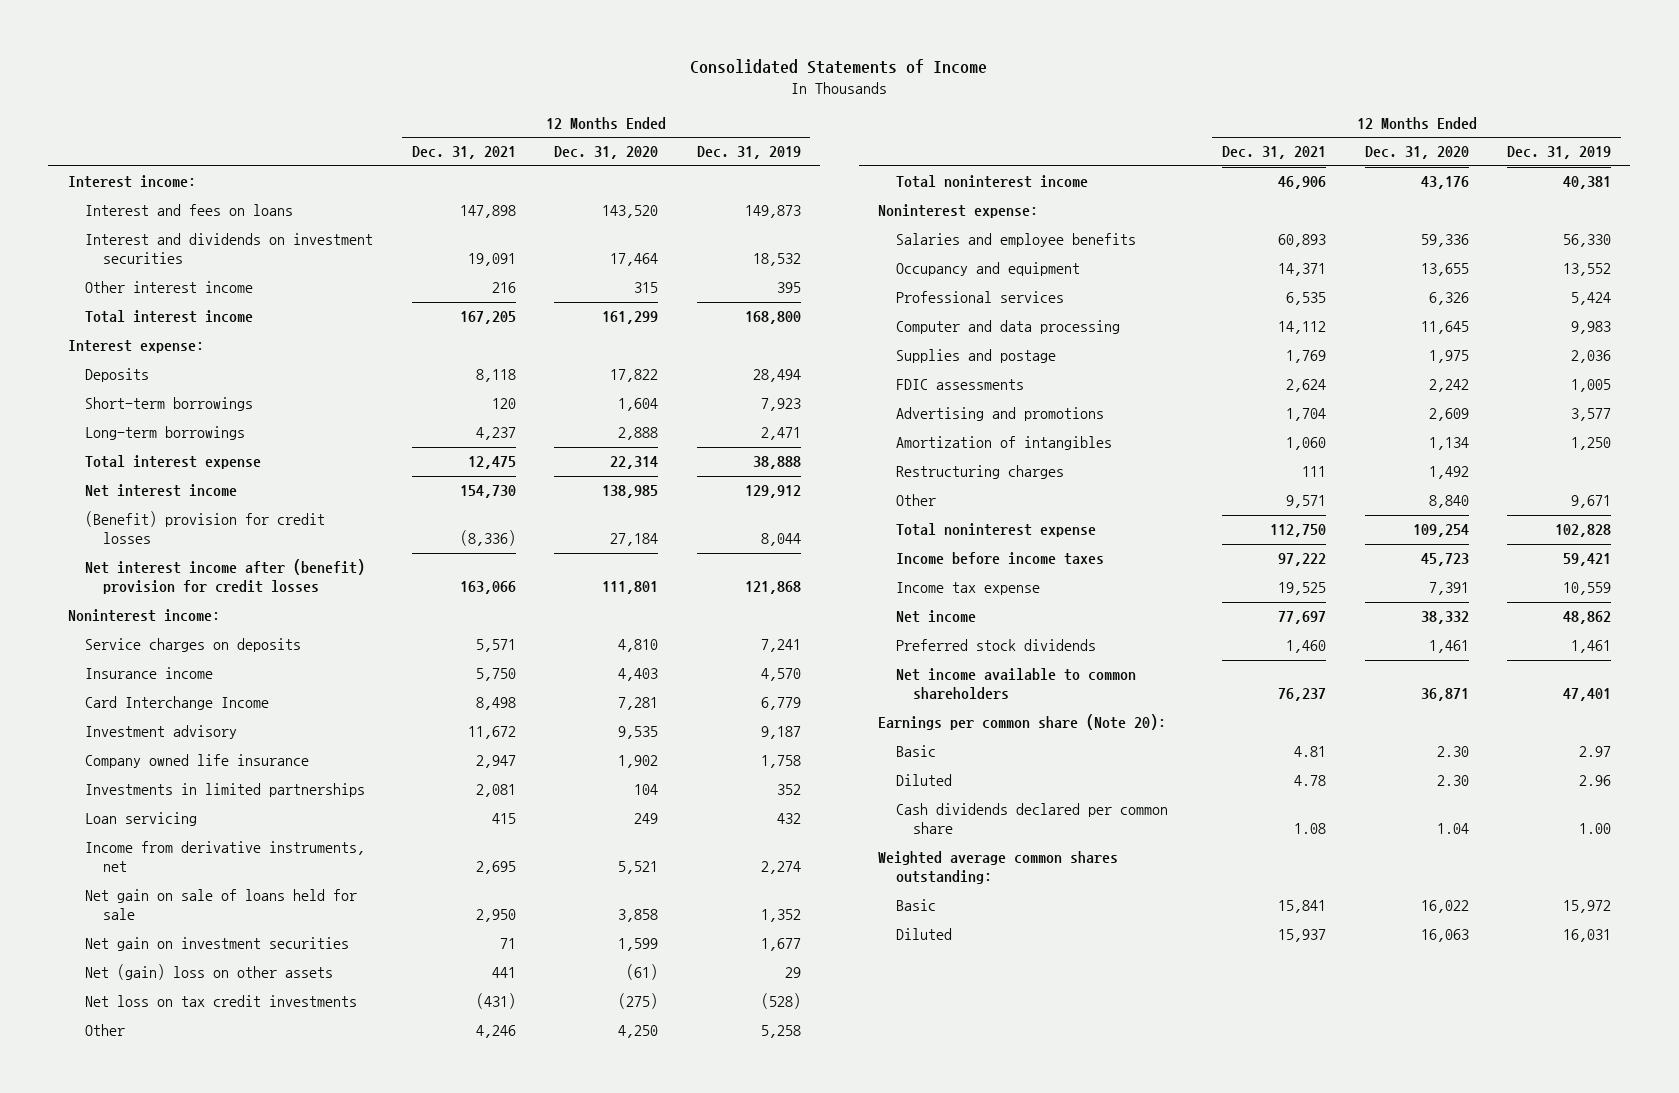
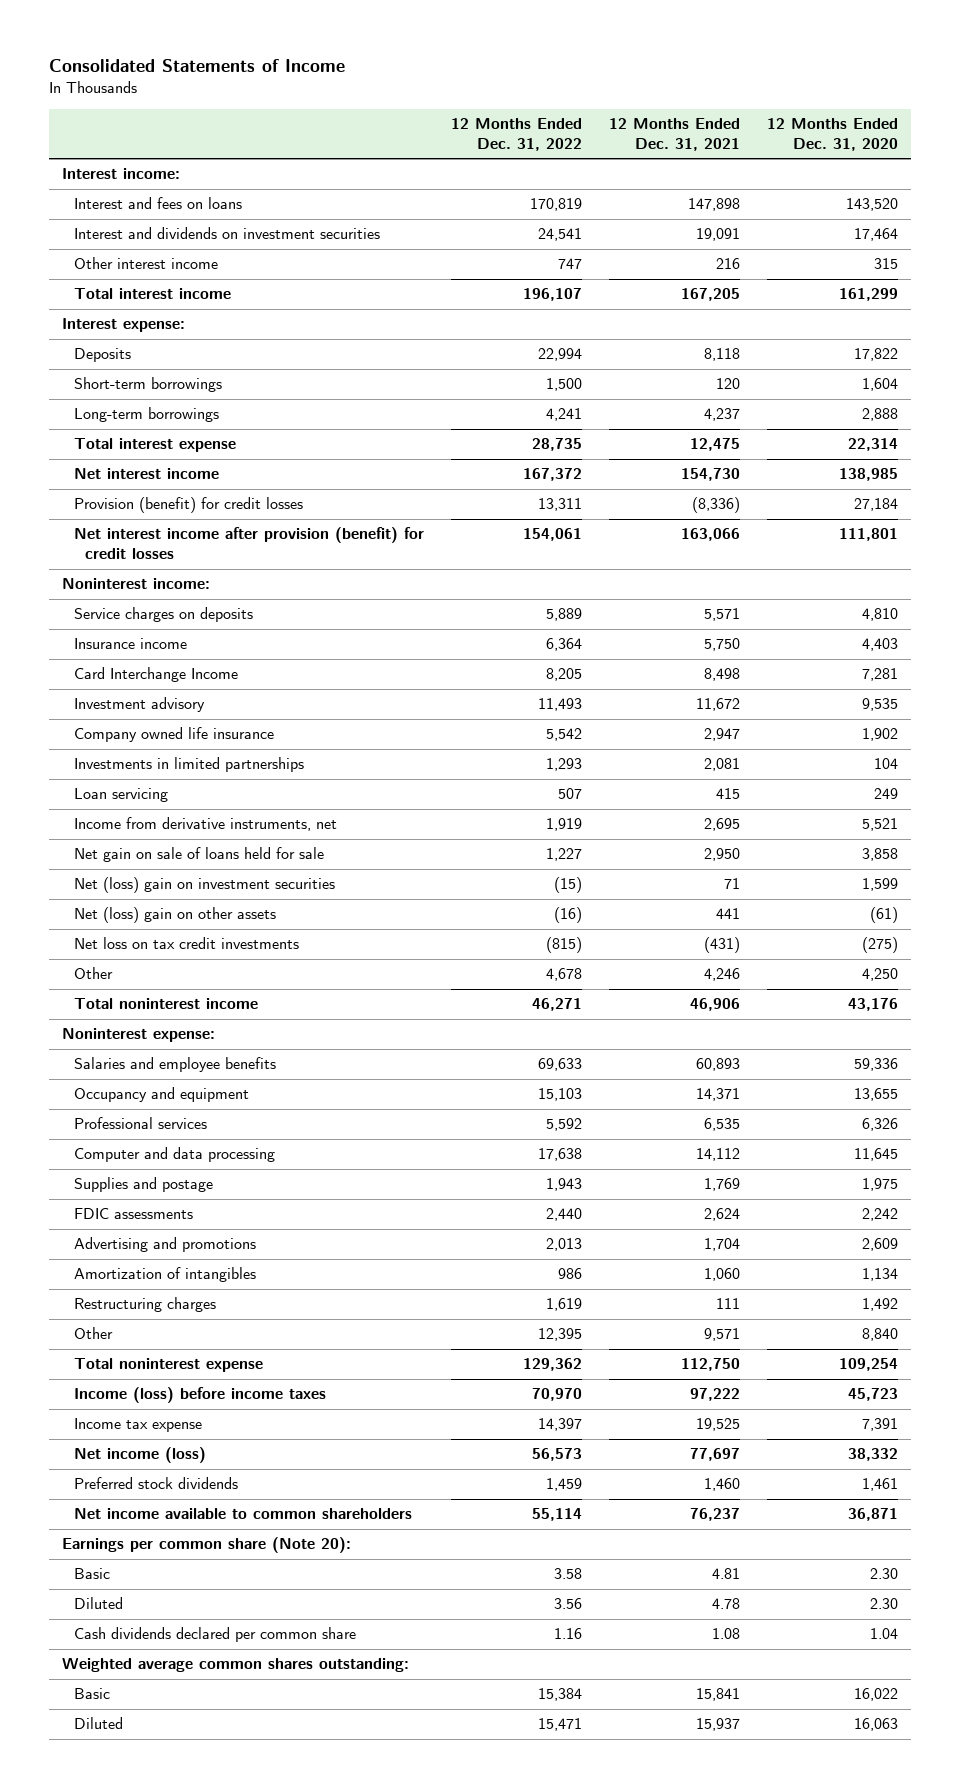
[696,146,801,160] Dec. 31, 2019 -> none
none -> [450,117,582,151] 12 Months Ended Dec. 31, 2022
[85,511,326,545] (Benefit) provision for credit losses -> [73,497,303,514] Provision (benefit) for credit losses
[85,559,366,595] Net interest income after (benefit) provision for credit losses -> [73,527,424,560] Net interest income after provision (benefit) for credit losses
[85,937,350,952] Net gain on investment securities -> [73,877,335,894] Net (loss) gain on investment securities
[85,964,334,981] Net (gain) loss on other assets -> [73,907,276,924] Net (loss) gain on other assets
[895,552,1104,566] Income before income taxes -> [73,1387,326,1404] Income (loss) before income taxes
[895,610,976,624] Net income -> [73,1447,206,1464] Net income (loss)

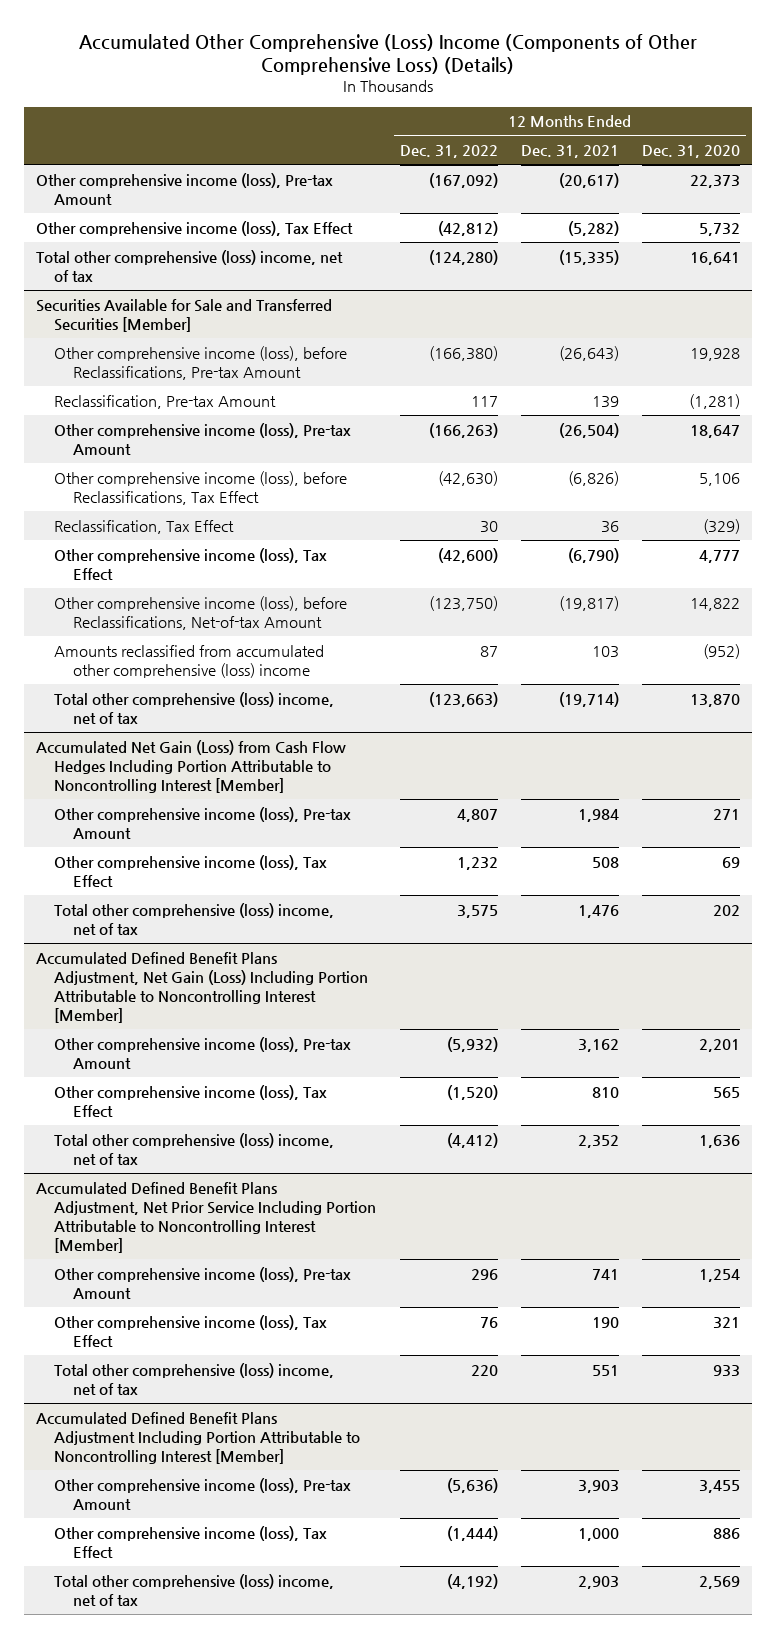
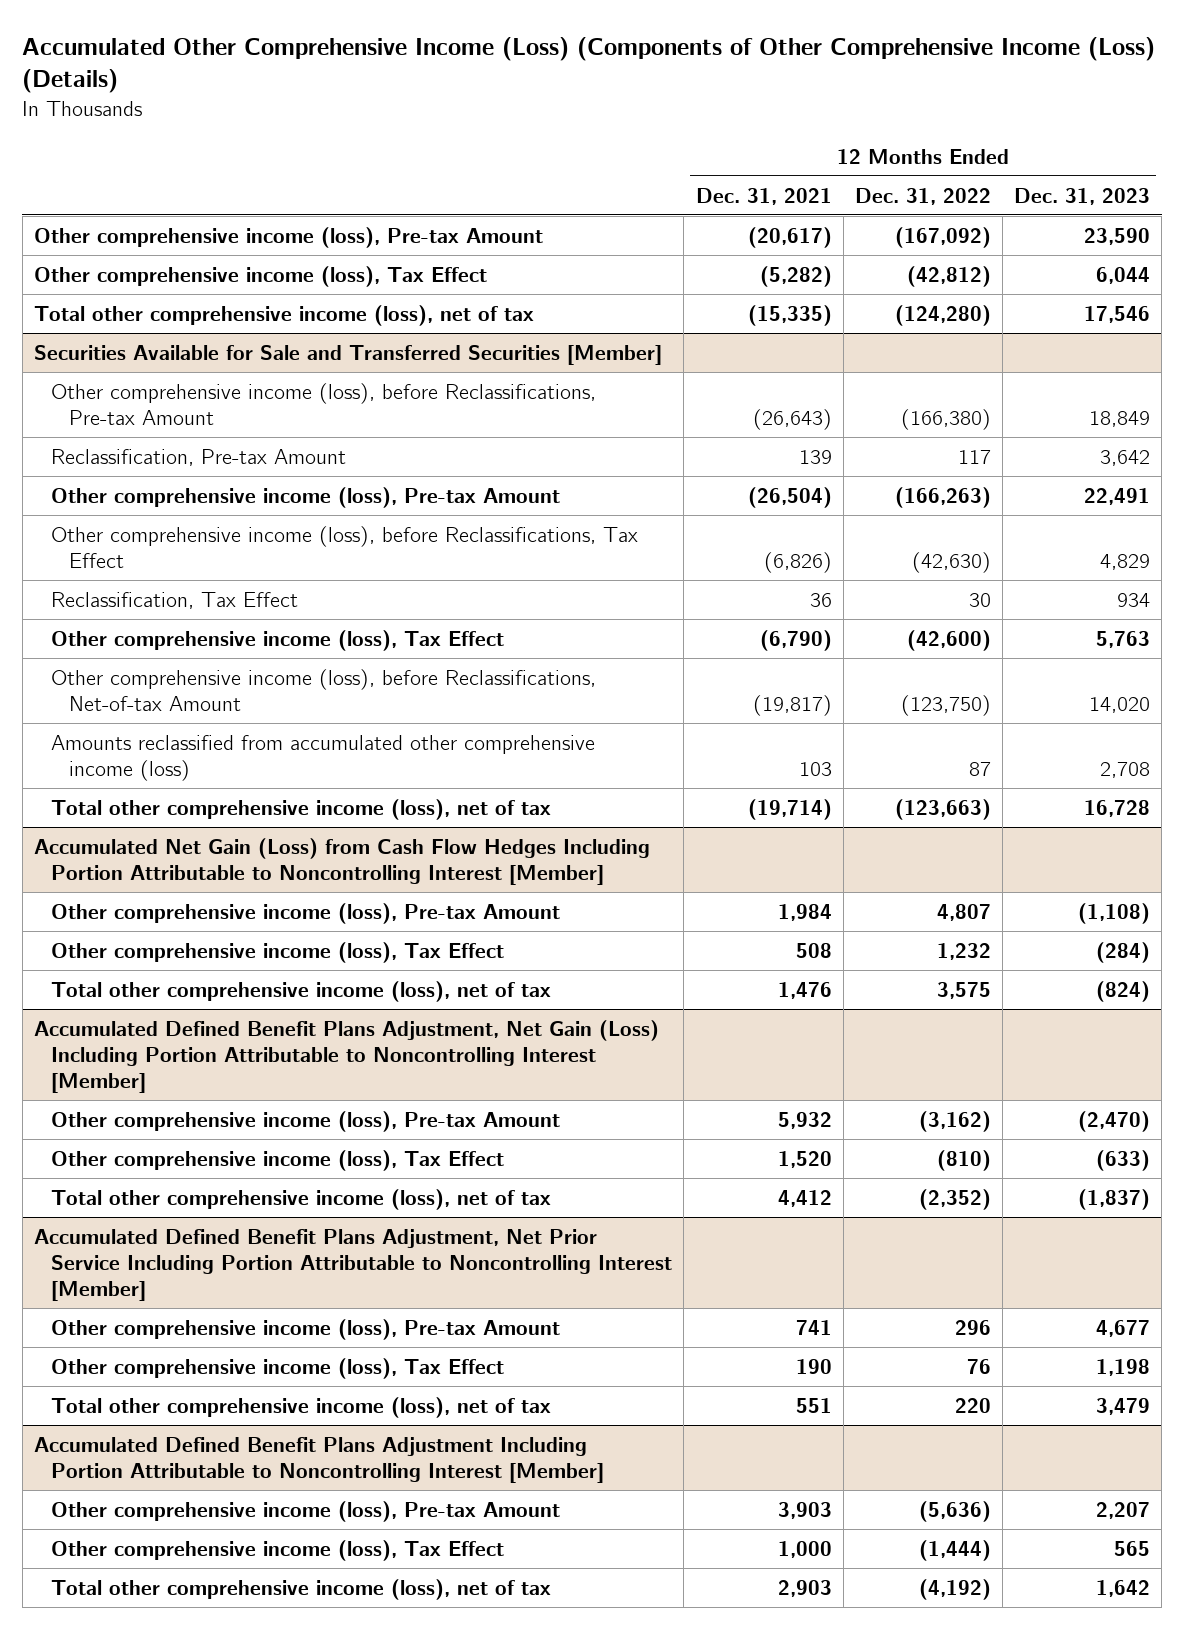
[78,33,697,75] Accumulated Other Comprehensive (Loss) Income (Components of Other Comprehensive Loss) (Details) -> [22,36,1156,94] Accumulated Other Comprehensive Income (Loss) (Components of Other Comprehensive Income (Loss) (Details)
[642,145,741,159] Dec. 31, 2020 -> none
none -> [1014,187,1151,205] Dec. 31, 2023
[35,249,343,282] Total other comprehensive (loss) income, net of tax -> [33,304,534,326] Total other comprehensive income (loss), net of tax
[54,644,325,678] Amounts reclassified from accumulated other comprehensive (loss) income -> [51,734,596,781] Amounts reclassified from accumulated other comprehensive income (loss)
[54,691,335,724] Total other comprehensive (loss) income, net of tax -> [51,798,552,820] Total other comprehensive income (loss), net of tax
[54,902,335,935] Total other comprehensive (loss) income, net of tax -> [51,980,552,1002] Total other comprehensive income (loss), net of tax
[446,1036,498,1052] (5,932) -> [918,1110,991,1132] (3,162)
[577,1038,619,1052] 3,162 -> [777,1111,832,1129] 5,932
[446,1084,498,1100] (1,520) -> [936,1149,991,1171] (810)
[591,1086,619,1098] 810 -> [777,1150,832,1168] 1,520
[54,1132,335,1165] Total other comprehensive (loss) income, net of tax -> [51,1188,552,1210] Total other comprehensive income (loss), net of tax
[446,1132,498,1148] (4,412) -> [918,1188,991,1210] (2,352)
[577,1134,619,1148] 2,352 -> [777,1189,832,1207] 4,412
[54,1362,335,1395] Total other comprehensive (loss) income, net of tax -> [51,1396,552,1418] Total other comprehensive income (loss), net of tax
[54,1573,335,1606] Total other comprehensive (loss) income, net of tax -> [51,1578,552,1600] Total other comprehensive income (loss), net of tax

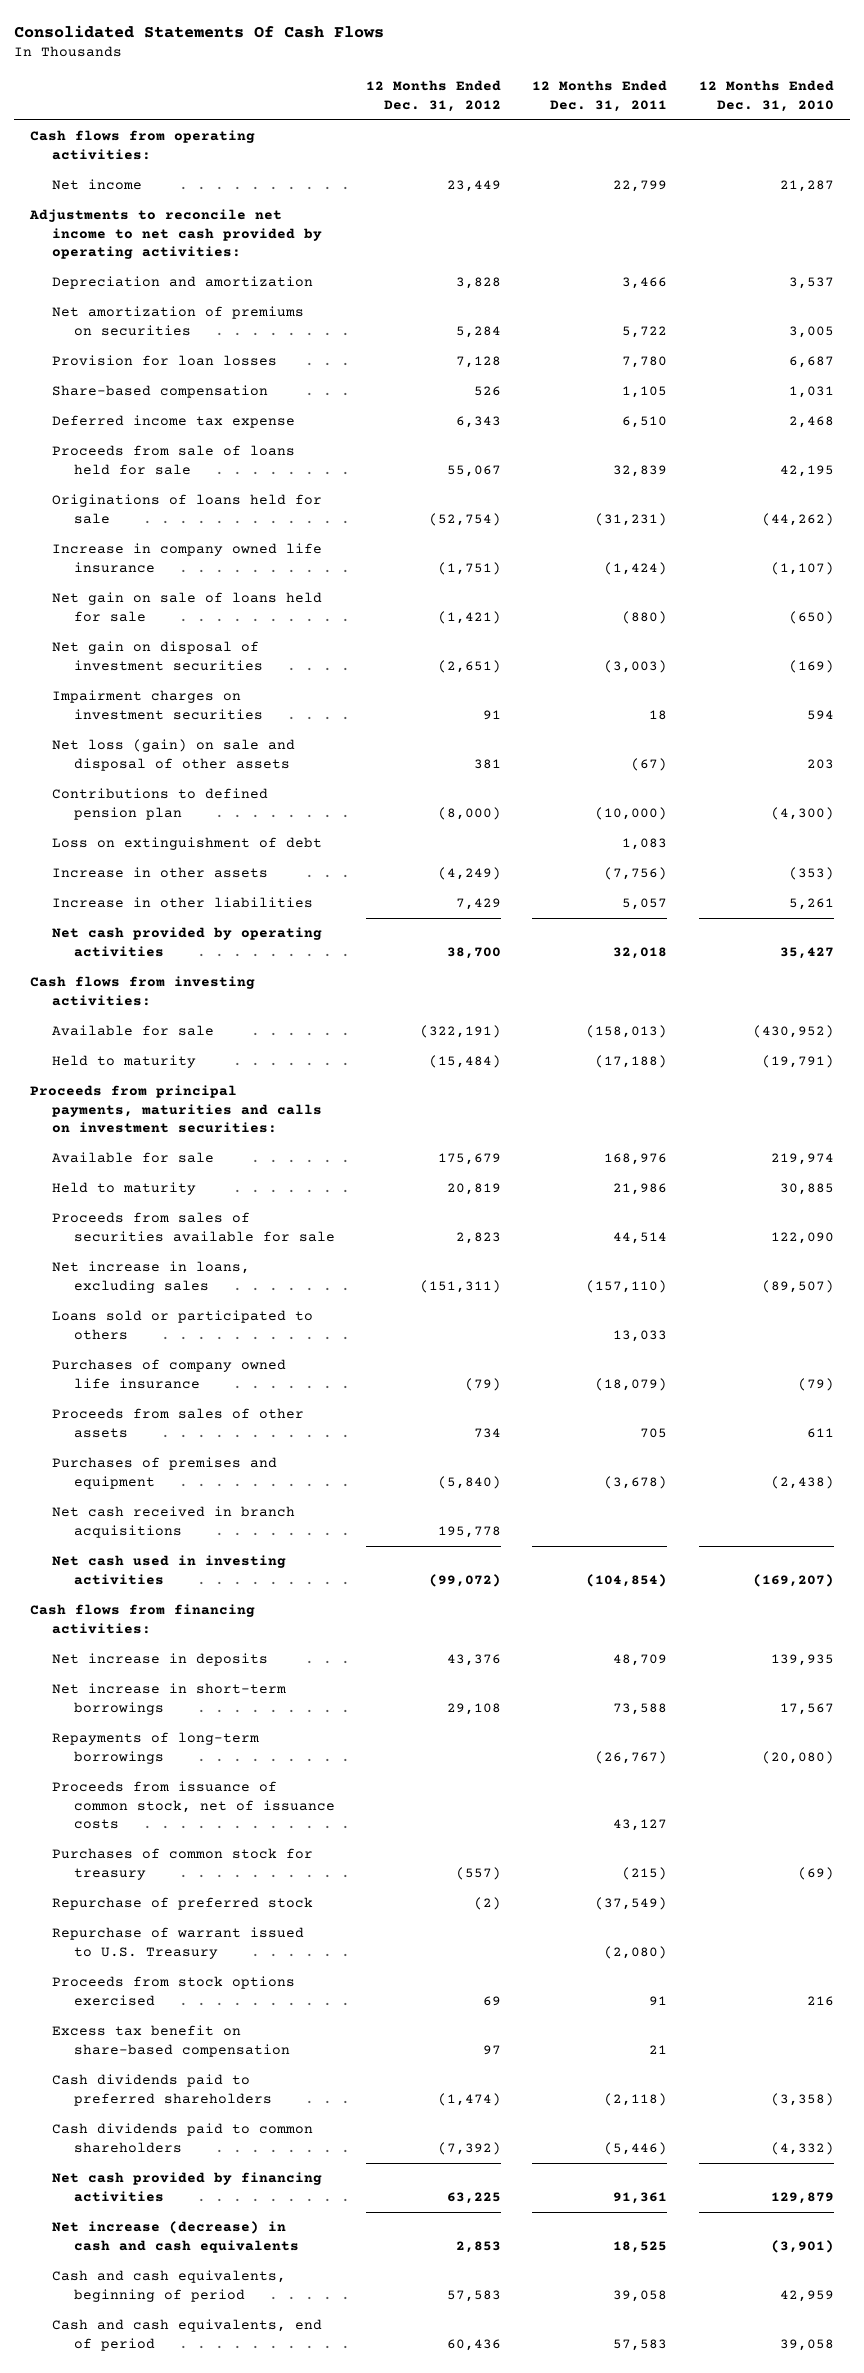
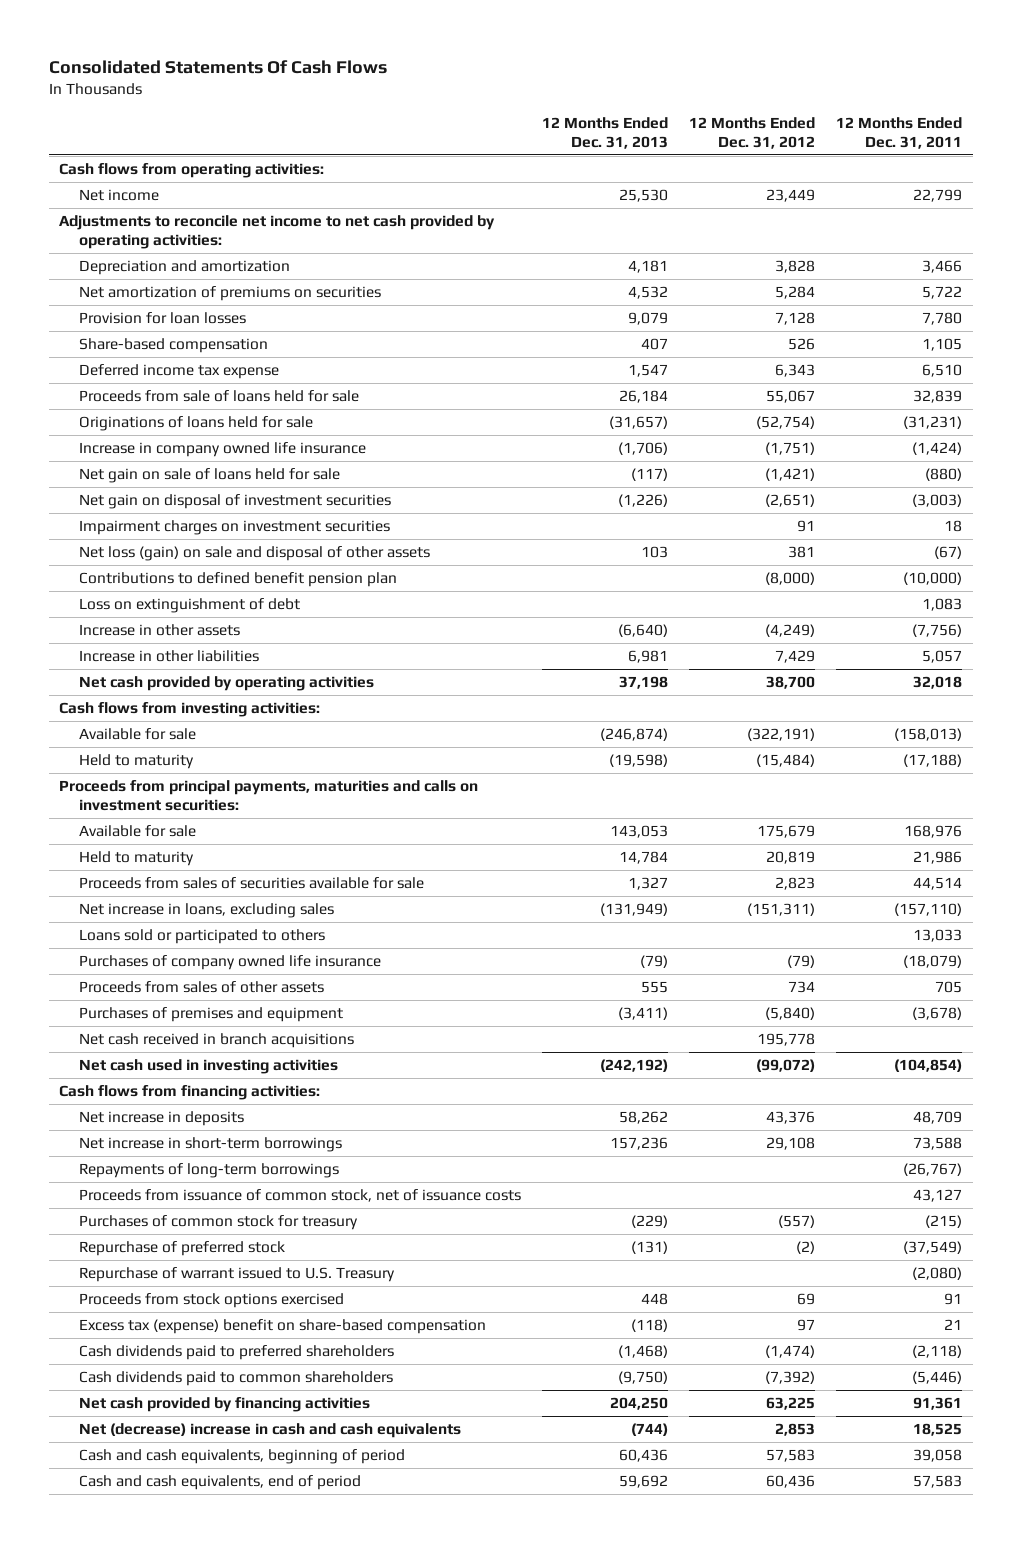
[698,80,834,112] 12 Months Ended Dec. 31, 2010 -> none
none -> [541,116,668,149] 12 Months Ended Dec. 31, 2013
[51,788,268,820] Contributions to defined pension plan -> [78,572,397,588] Contributions to defined benefit pension plan
[51,2025,290,2057] Excess tax benefit on share-based compensation -> [78,1319,486,1335] Excess tax (expense) benefit on share-based compensation
[51,2221,299,2253] Net increase (decrease) in cash and cash equivalents -> [78,1423,461,1439] Net (decrease) increase in cash and cash equivalents

